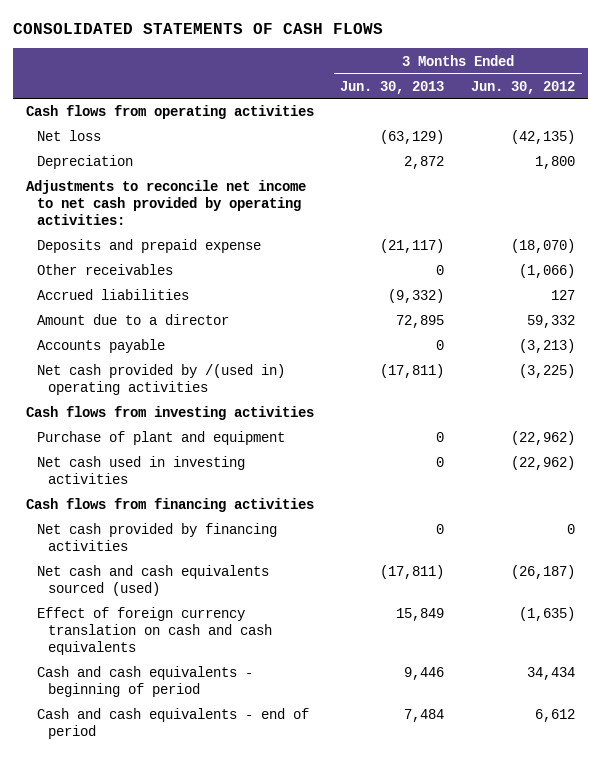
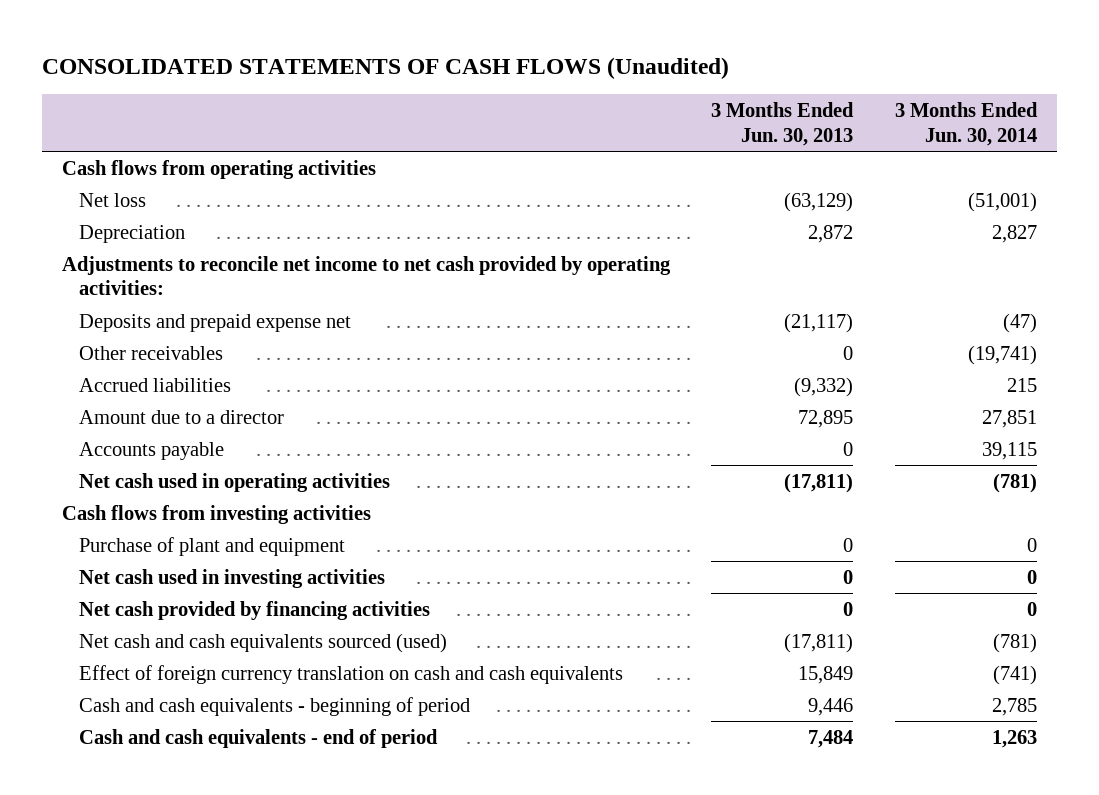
[12,23,383,35] CONSOLIDATED STATEMENTS OF CASH FLOWS -> [41,56,729,79] CONSOLIDATED STATEMENTS OF CASH FLOWS (Unaudited)
[470,80,575,94] Jun. 30, 2012 -> none
none -> [894,102,1038,146] 3 Months Ended Jun. 30, 2014
[37,239,262,254] Deposits and prepaid expense -> [78,313,351,332] Deposits and prepaid expense net
[37,364,286,396] Net cash provided by /(used in) operating activities -> [78,472,390,492] Net cash used in operating activities
[25,498,314,513] Cash flows from financing activities -> none

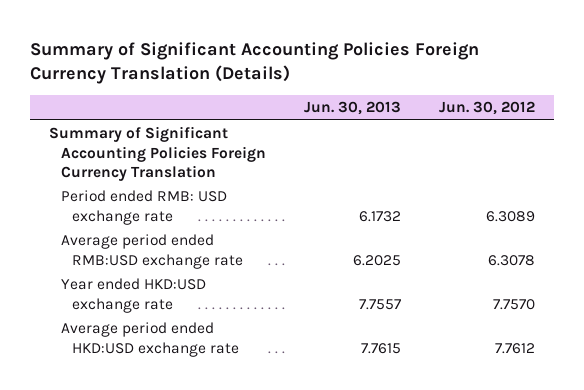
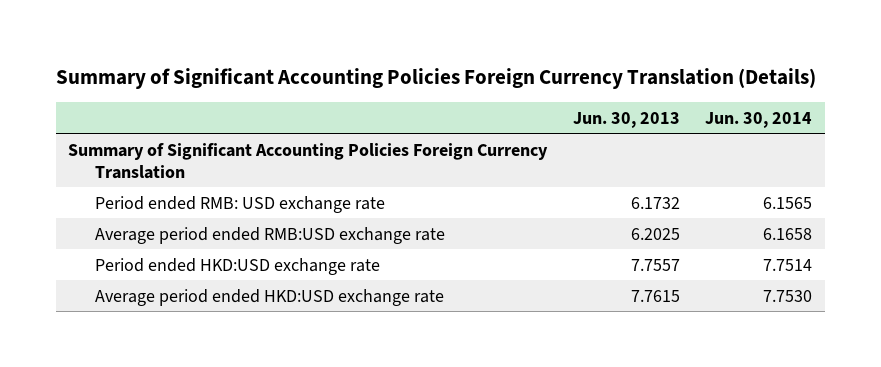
[438,101,535,116] Jun. 30, 2012 -> none
none -> [705,111,813,128] Jun. 30, 2014
[60,278,206,313] Year ended HKD:USD exchange rate -> [94,257,380,275] Period ended HKD:USD exchange rate

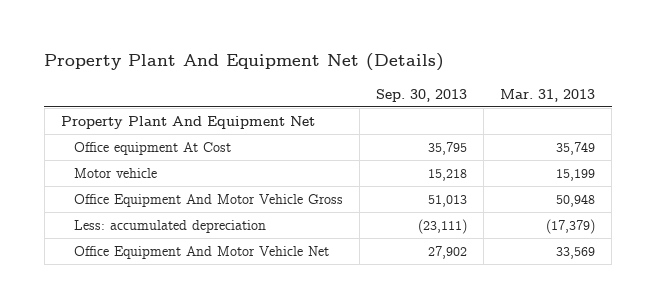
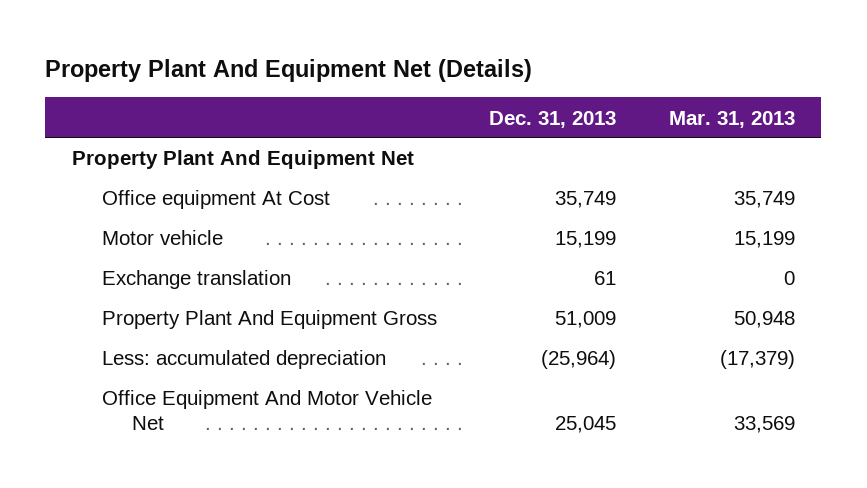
[376,88,468,102] Sep. 30, 2013 -> none
none -> [489,110,617,128] Dec. 31, 2013
none -> [101,270,291,290] Exchange translation
[74,194,344,208] Office Equipment And Motor Vehicle Gross -> [101,310,437,330] Property Plant And Equipment Gross

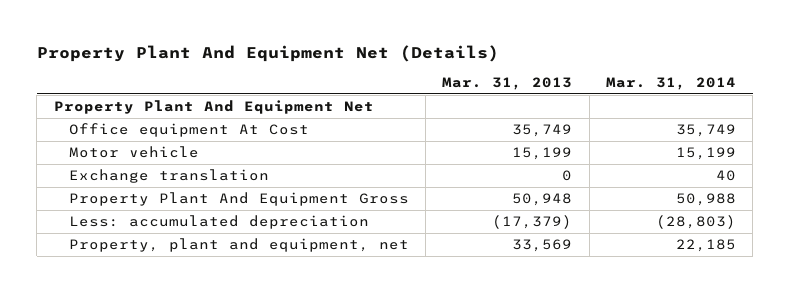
[489,110,617,128] Dec. 31, 2013 -> none
none -> [606,77,737,91] Mar. 31, 2014
[101,390,432,431] Office Equipment And Motor Vehicle Net -> [68,237,409,252] Property, plant and equipment, net

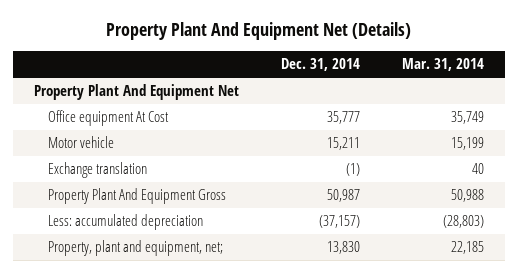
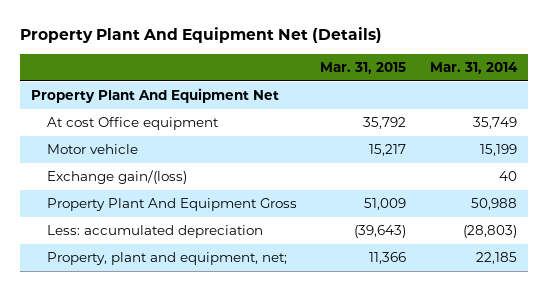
[280,58,360,72] Dec. 31, 2014 -> none
none -> [320,61,407,74] Mar. 31, 2015
[48,110,170,127] Office equipment At Cost -> [47,117,220,131] At cost Office equipment
[48,162,148,179] Exchange translation -> none
none -> [47,170,188,185] Exchange gain/(loss)

